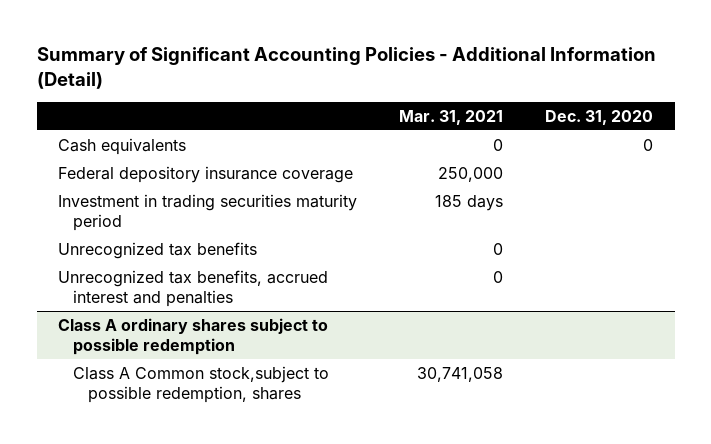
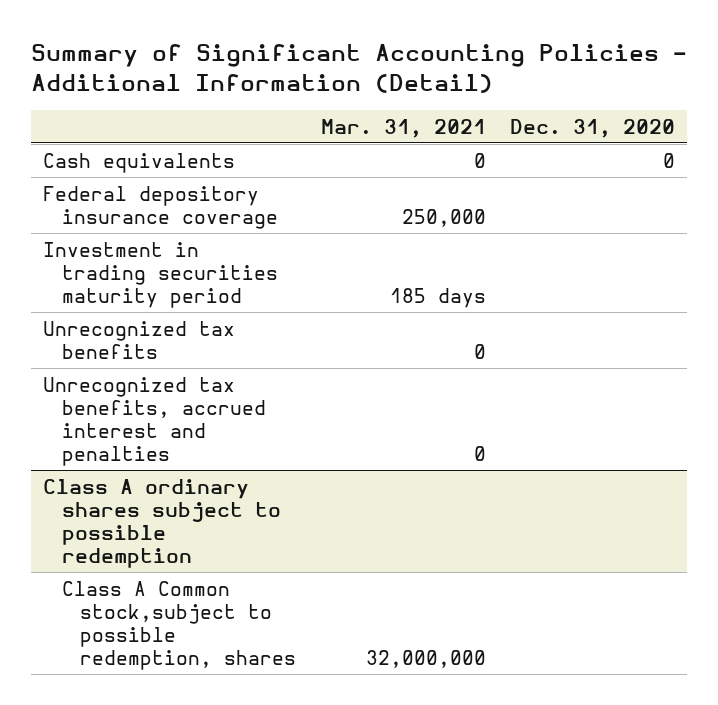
[417,366,504,382] 30,741,058 -> [365,649,486,668] 32,000,000

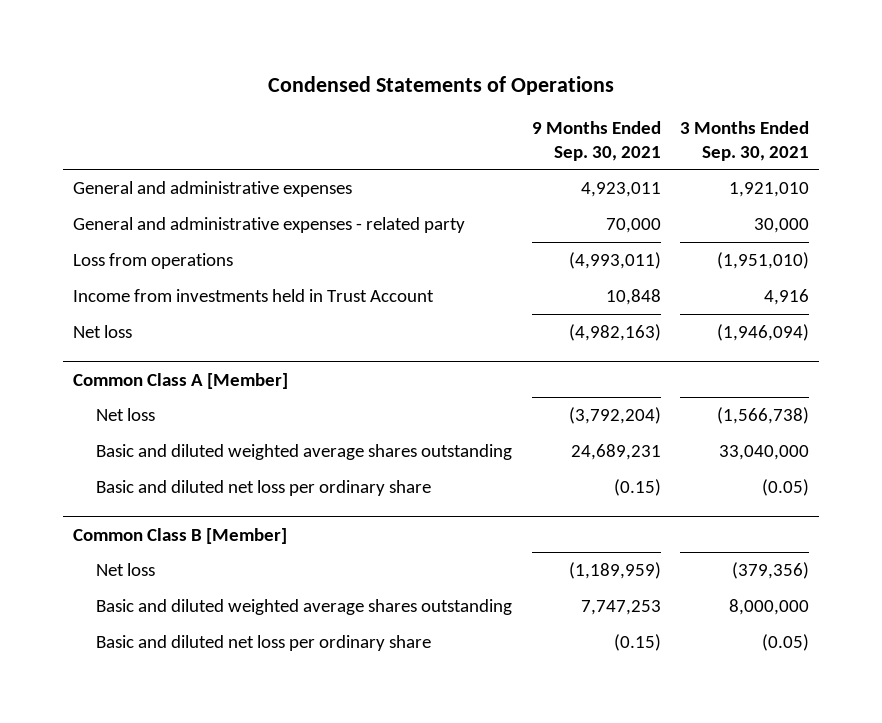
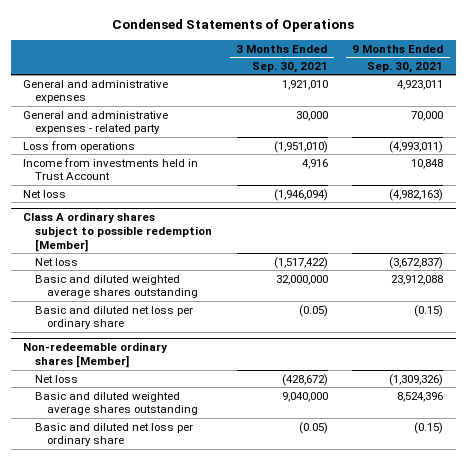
[72,372,288,389] Common Class A [Member] -> none
none -> [22,212,212,253] Class A ordinary shares subject to possible redemption [Member]
[568,406,661,424] (3,792,204) -> [389,256,444,269] (3,672,837)
[717,406,810,424] (1,566,738) -> [273,256,328,269] (1,517,422)
[570,443,661,460] 24,689,231 -> [391,274,444,285] 23,912,088
[719,444,810,460] 33,040,000 -> [275,274,328,285] 32,000,000
[72,527,287,544] Common Class B [Member] -> none
none -> [22,342,168,369] Non-redeemable ordinary shares [Member]
[568,561,661,579] (1,189,959) -> [389,373,444,386] (1,309,326)
[732,561,810,579] (379,356) -> [281,373,328,386] (428,672)
[580,599,661,615] 7,747,253 -> [397,391,444,402] 8,524,396
[729,598,810,615] 8,000,000 -> [281,391,328,402] 9,040,000

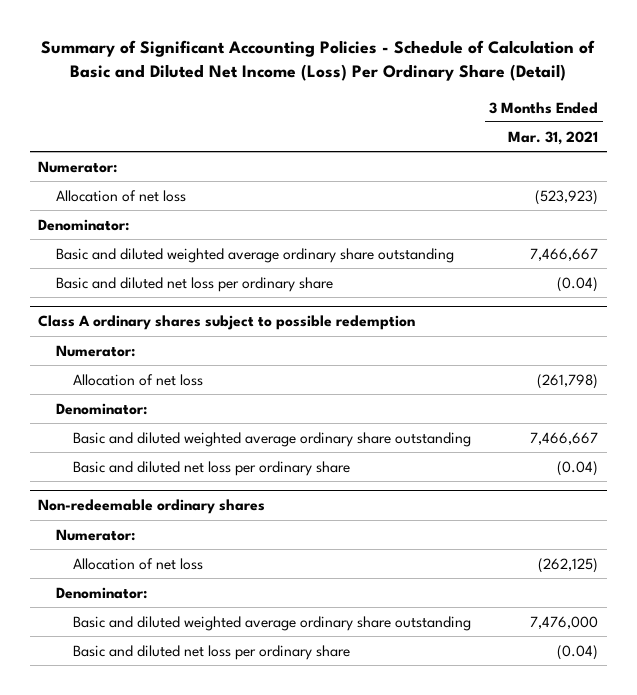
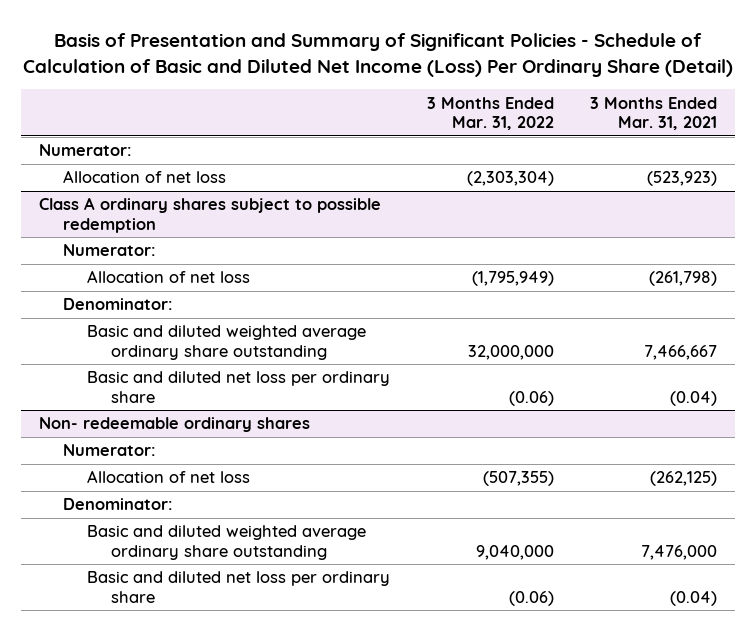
[41,40,596,82] Summary of Significant Accounting Policies - Schedule of Calculation of Basic and Diluted Net Income (Loss) Per Ordinary Share (Detail) -> [23,32,734,77] Basis of Presentation and Summary of Significant Policies - Schedule of Calculation of Basic and Diluted Net Income (Loss) Per Ordinary Share (Detail)
none -> [426,96,554,130] 3 Months Ended Mar. 31, 2022
[38,218,130,231] Denominator: -> none
[55,247,454,263] Basic and diluted weighted average ordinary share outstanding -> none
[55,276,333,292] Basic and diluted net loss per ordinary share -> none
[38,499,266,515] Non-redeemable ordinary shares -> [39,417,311,433] Non- redeemable ordinary shares

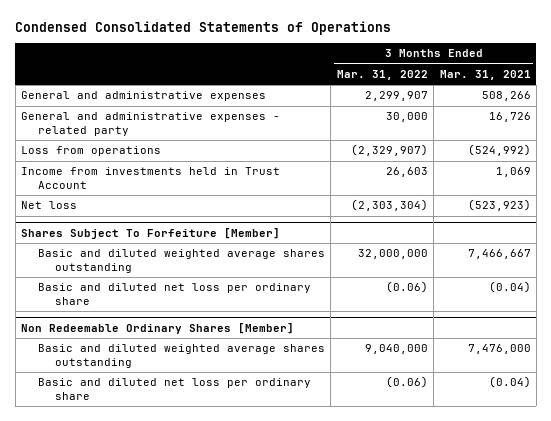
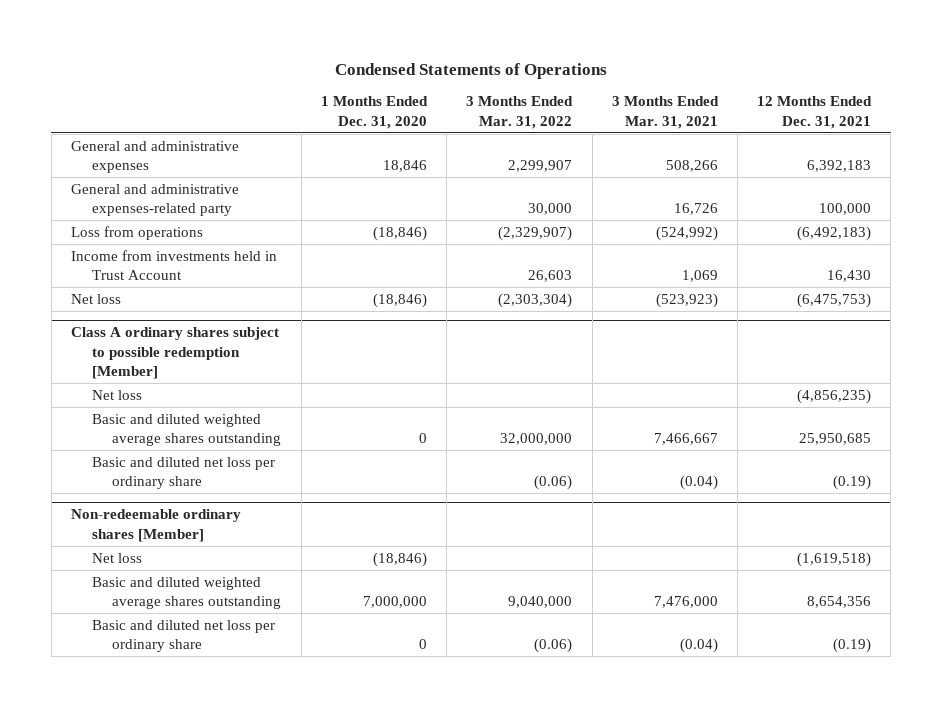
[15,21,392,36] Condensed Consolidated Statements of Operations -> [335,62,608,79] Condensed Statements of Operations
none -> [320,96,428,129] 1 Months Ended Dec. 31, 2020
none -> [757,96,873,129] 12 Months Ended Dec. 31, 2021
[20,112,280,136] General and administrative expenses - related party -> [71,183,240,217] General and administrative expenses-related party
[20,227,280,239] Shares Subject To Forfeiture [Member] -> [71,327,280,379] Class A ordinary shares subject to possible redemption [Member]
none -> [91,389,142,400] Net loss
[20,322,294,334] Non Redeemable Ordinary Shares [Member] -> [71,509,242,542] Non-redeemable ordinary shares [Member]
none -> [91,552,142,563] Net loss

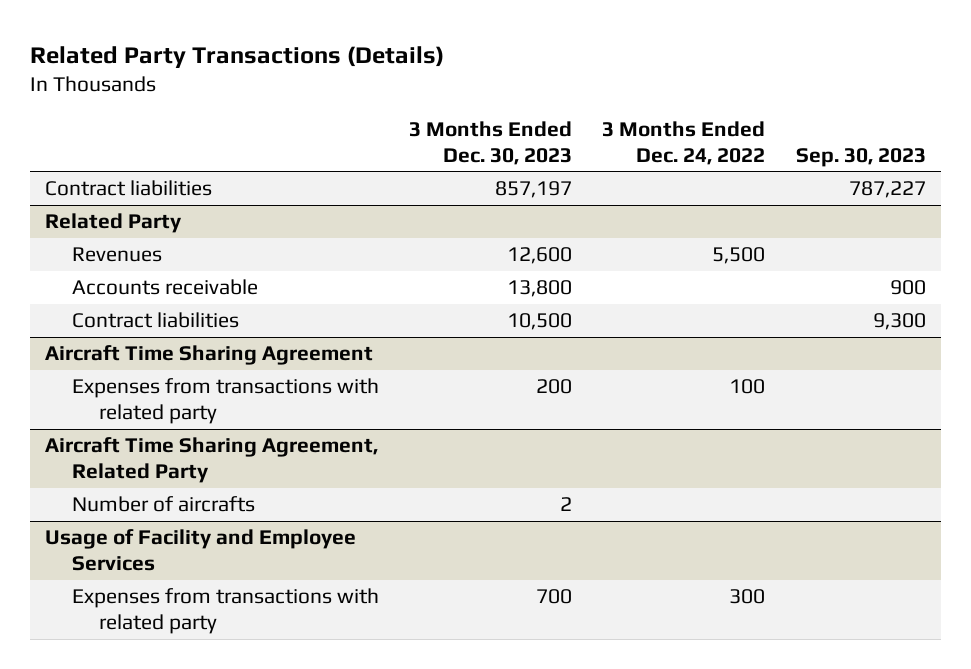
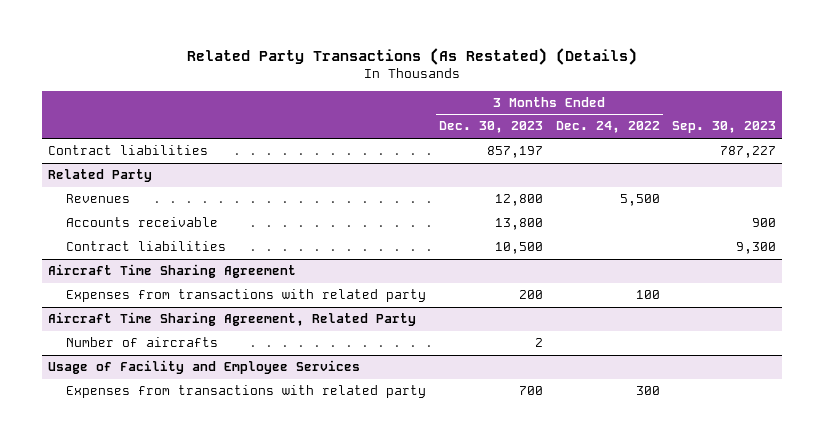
[30,46,445,69] Related Party Transactions (Details) -> [187,48,638,66] Related Party Transactions (As Restated) (Details)
[507,247,573,265] 12,600 -> [495,194,544,207] 12,800

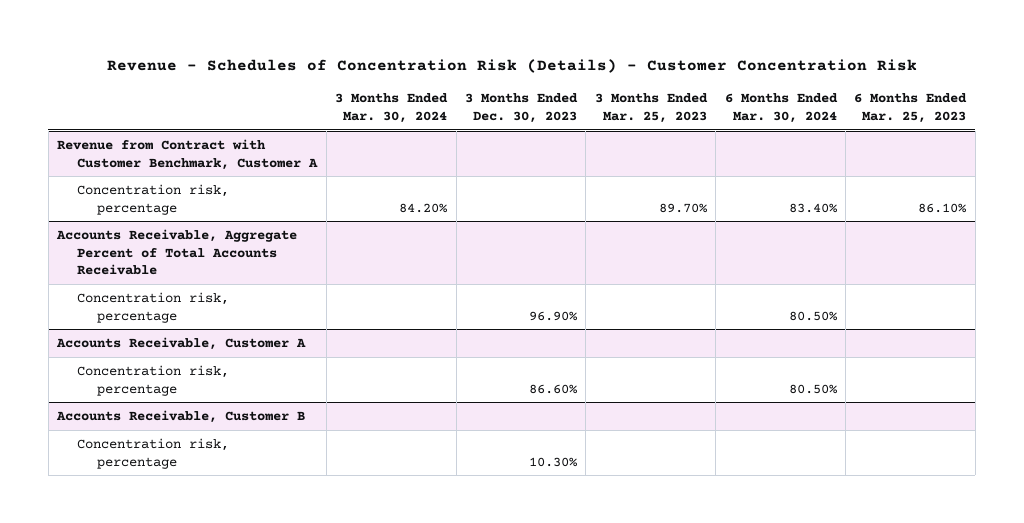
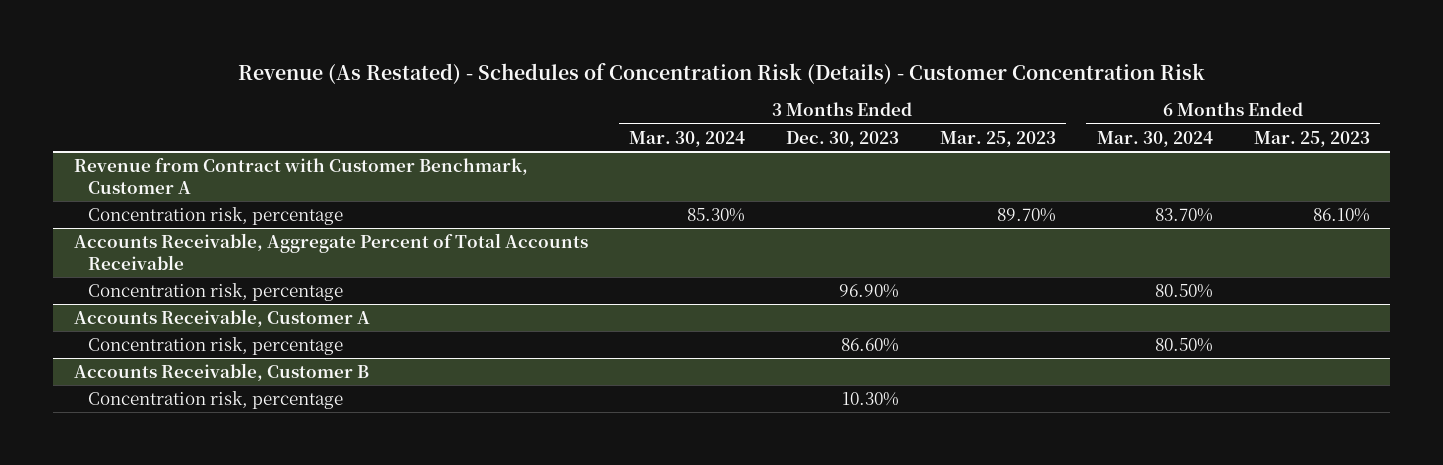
[106,59,917,74] Revenue - Schedules of Concentration Risk (Details) - Customer Concentration Risk -> [237,62,1205,84] Revenue (As Restated) - Schedules of Concentration Risk (Details) - Customer Concentration Risk
[399,202,449,213] 84.20% -> [686,207,745,222] 85.30%
[788,202,838,213] 83.40% -> [1154,207,1213,222] 83.70%

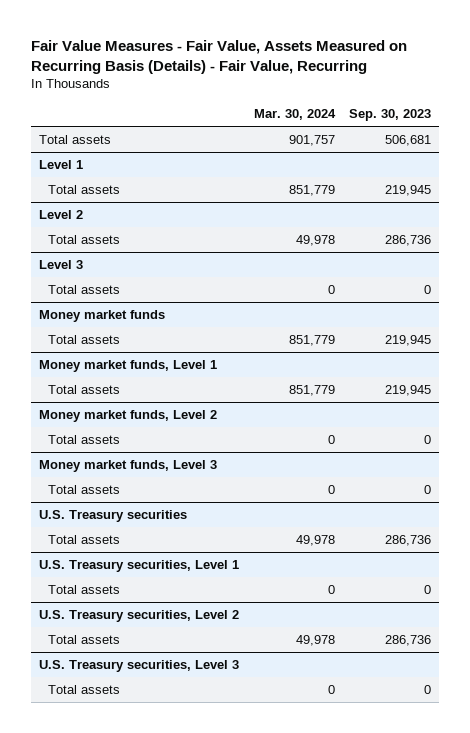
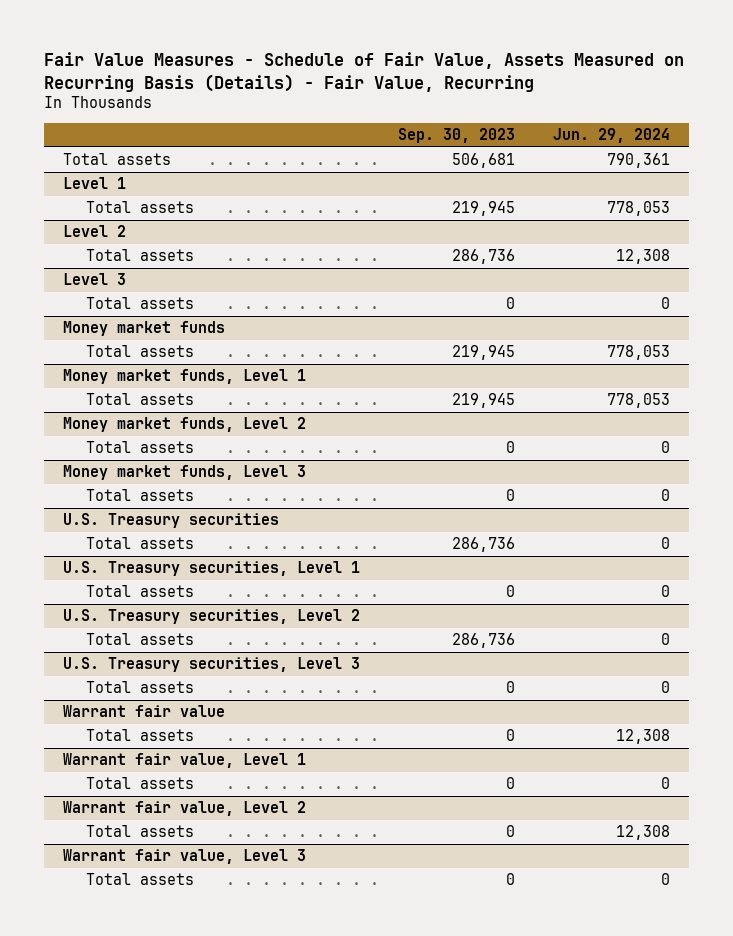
[31,40,408,75] Fair Value Measures - Fair Value, Assets Measured on Recurring Basis (Details) - Fair Value, Recurring -> [43,52,684,92] Fair Value Measures - Schedule of Fair Value, Assets Measured on Recurring Basis (Details) - Fair Value, Recurring
[253,109,336,121] Mar. 30, 2024 -> none
none -> [553,128,671,144] Jun. 29, 2024
none -> [62,705,225,718] Warrant fair value
none -> [85,729,194,742] Total assets
none -> [62,753,306,769] Warrant fair value, Level 1
none -> [85,777,194,790] Total assets
none -> [62,801,306,817] Warrant fair value, Level 2
none -> [85,825,194,838] Total assets
none -> [62,849,306,865] Warrant fair value, Level 3
none -> [85,873,194,886] Total assets

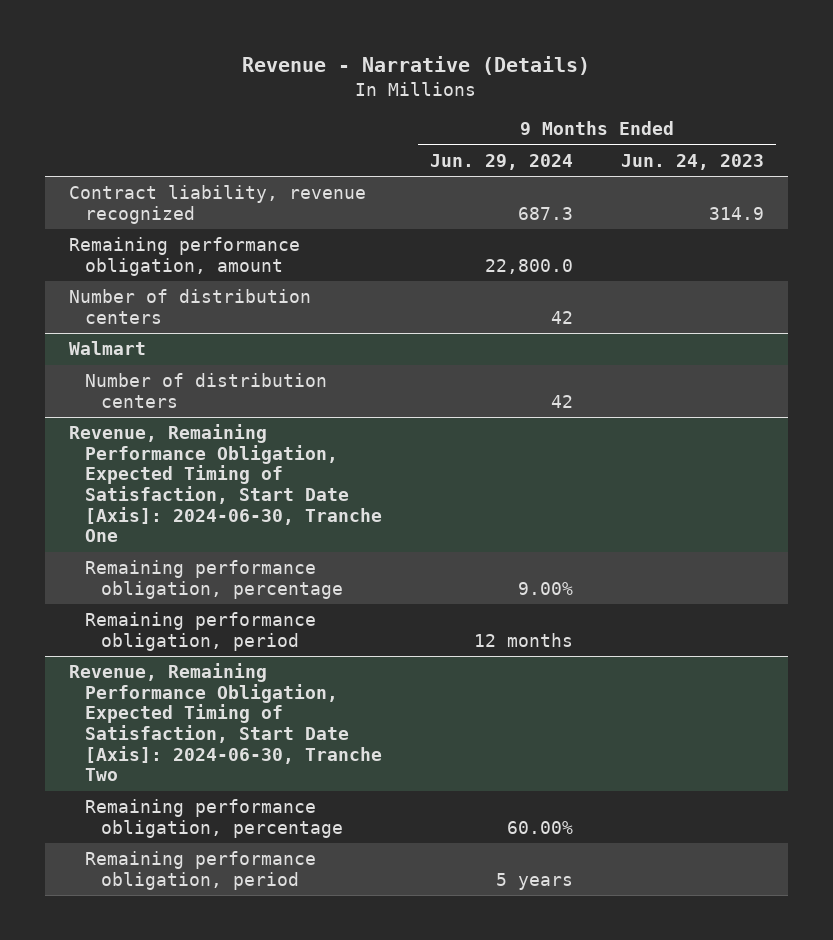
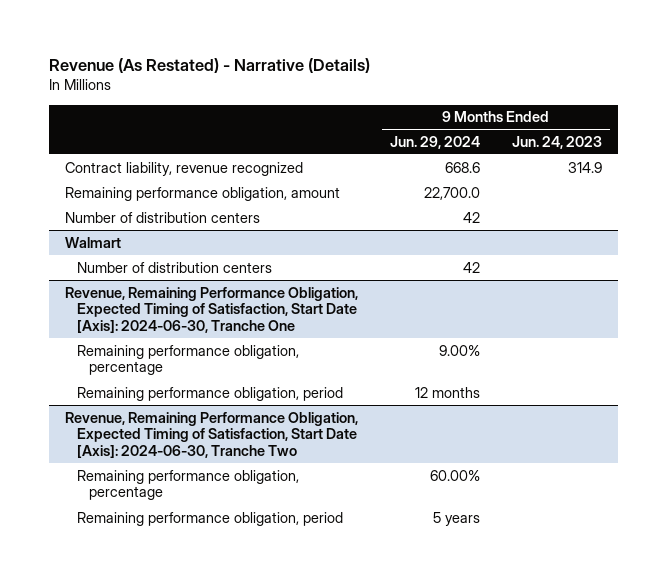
[242,56,591,76] Revenue - Narrative (Details) -> [48,58,370,74] Revenue (As Restated) - Narrative (Details)
[518,206,574,220] 687.3 -> [444,161,480,173] 668.6
[485,258,574,274] 22,800.0 -> [423,186,480,200] 22,700.0

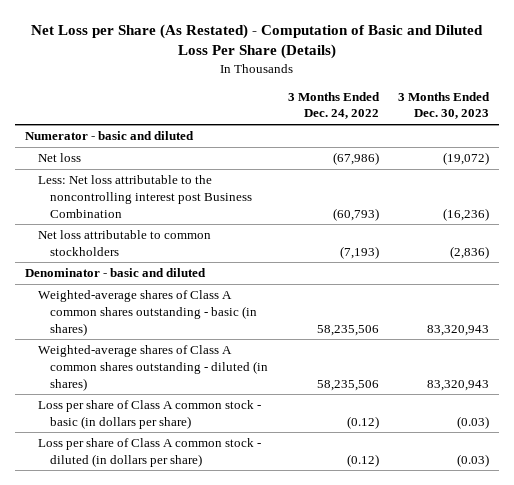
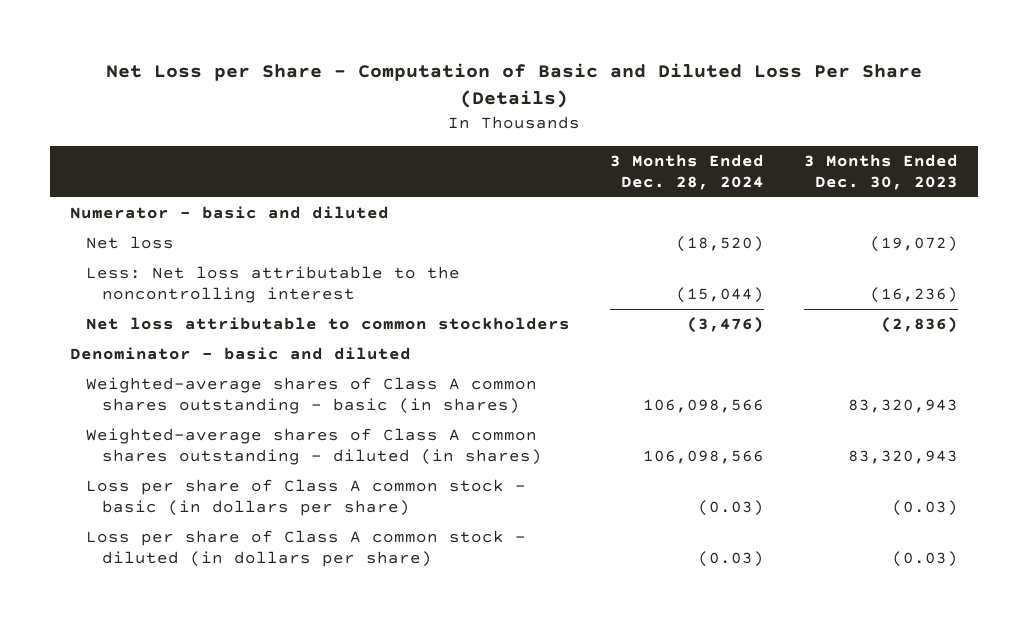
[30,24,483,60] Net Loss per Share (As Restated) - Computation of Basic and Diluted Loss Per Share (Details) -> [106,63,923,109] Net Loss per Share - Computation of Basic and Diluted Loss Per Share (Details)
[287,91,380,120] 3 Months Ended Dec. 24, 2022 -> none
none -> [610,153,765,190] 3 Months Ended Dec. 28, 2024
[37,175,253,218] Less: Net loss attributable to the noncontrolling interest post Business Combination -> [86,266,461,304] Less: Net loss attributable to the noncontrolling interest

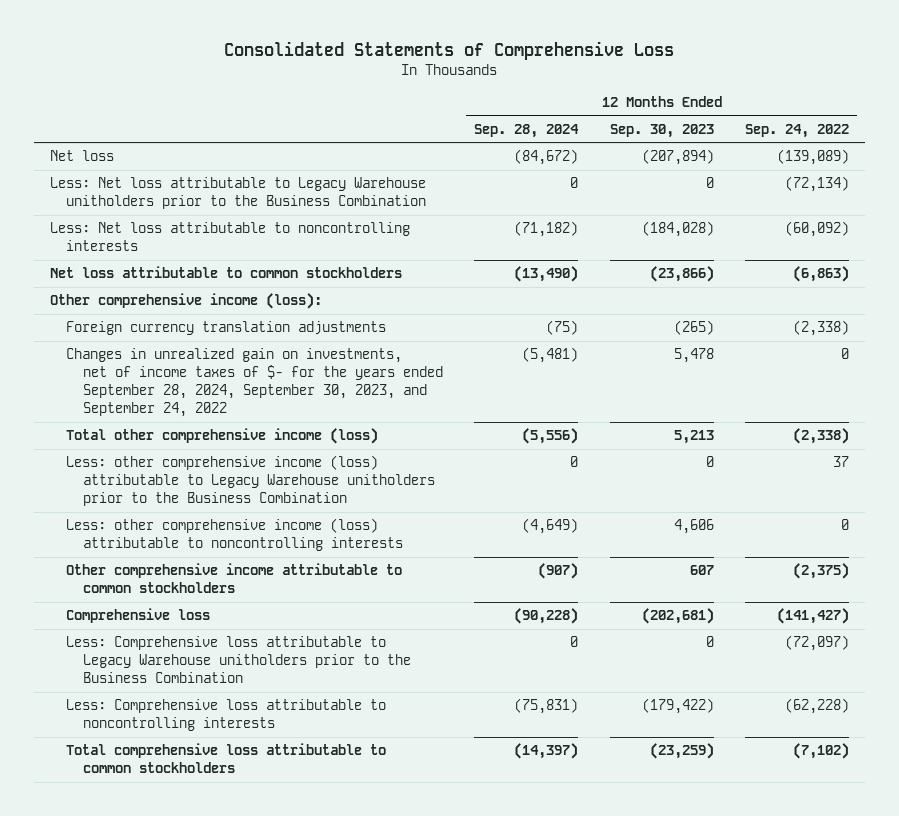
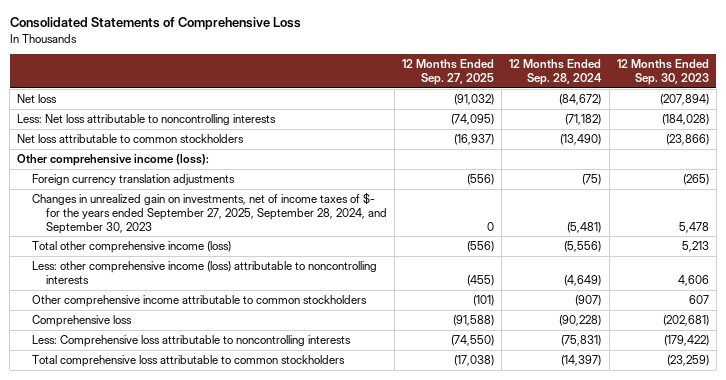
[745,123,850,138] Sep. 24, 2022 -> none
none -> [402,59,495,85] 12 Months Ended Sep. 27, 2025
[49,177,427,210] Less: Net loss attributable to Legacy Warehouse unitholders prior to the Business Combination -> none
[66,348,443,418] Changes in unrealized gain on investments, net of income taxes of $- for the years ended September 28, 2024, September 30, 2023, and September 24, 2022 -> [31,192,388,234] Changes in unrealized gain on investments, net of income taxes of $- for the years ended September 27, 2025, September 28, 2024, and September 30, 2023
[66,455,435,507] Less: other comprehensive income (loss) attributable to Legacy Warehouse unitholders prior to the Business Combination -> none
[66,636,411,684] Less: Comprehensive loss attributable to Legacy Warehouse unitholders prior to the Business Combination -> none

